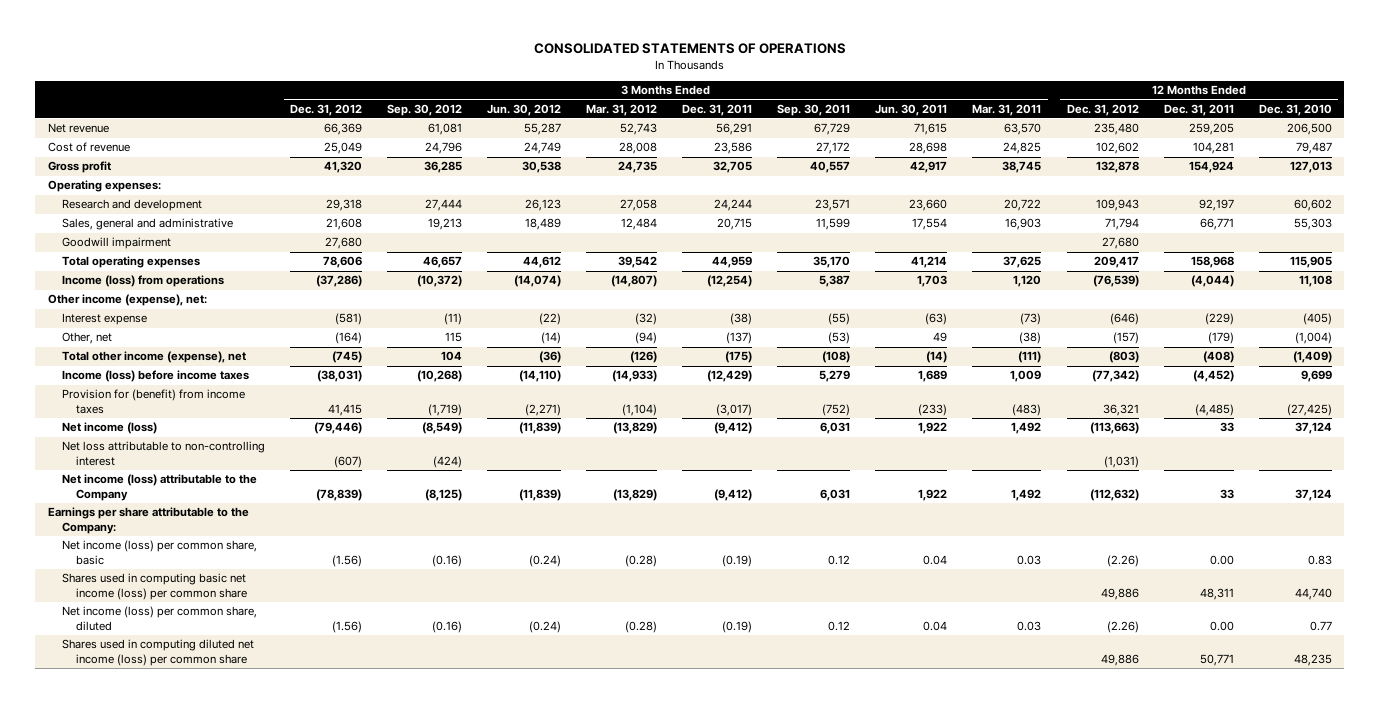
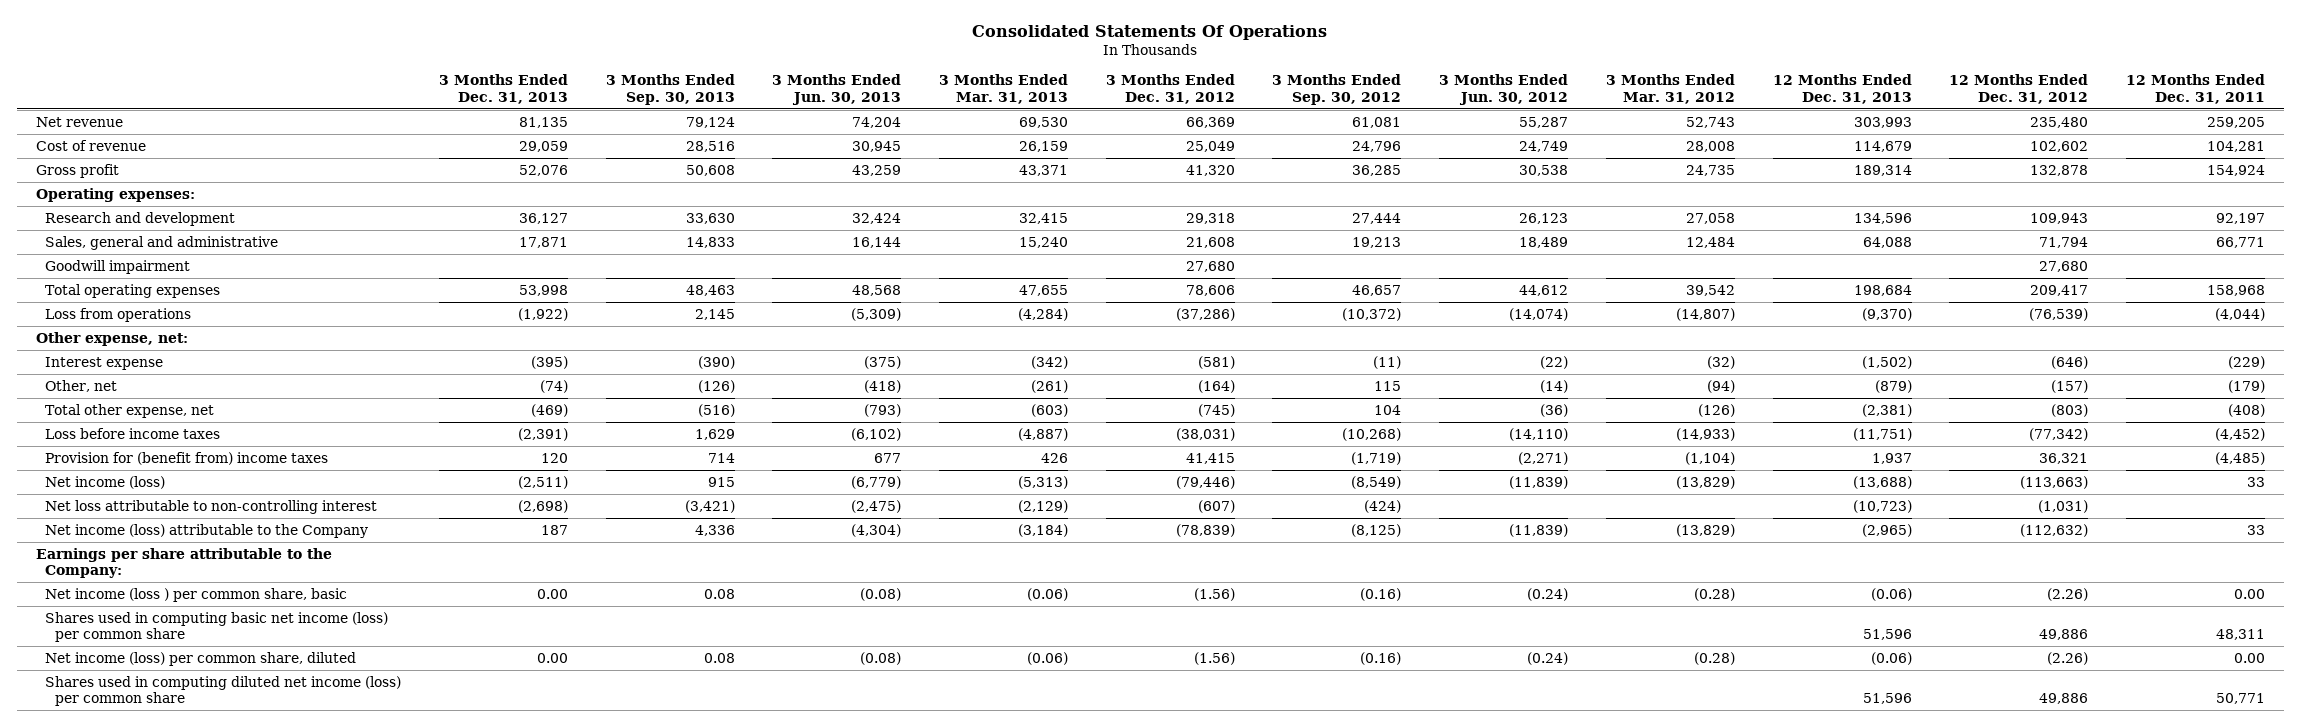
[533,43,846,55] CONSOLIDATED STATEMENTS OF OPERATIONS -> [972,25,1328,41] Consolidated Statements Of Operations
[682,103,753,116] Dec. 31, 2011 -> none
[777,103,851,116] Sep. 30, 2011 -> none
[875,103,948,116] Jun. 30, 2011 -> none
[972,103,1042,116] Mar. 31, 2011 -> none
[1258,103,1332,116] Dec. 31, 2010 -> none
none -> [438,74,568,104] 3 Months Ended Dec. 31, 2013
none -> [605,74,735,105] 3 Months Ended Sep. 30, 2013
none -> [772,74,902,105] 3 Months Ended Jun. 30, 2013
none -> [939,74,1069,104] 3 Months Ended Mar. 31, 2013
none -> [1772,74,1912,104] 12 Months Ended Dec. 31, 2013
[62,275,225,288] Income (loss) from operations -> [45,307,192,322] Loss from operations
[47,294,207,307] Other income (expense), net: -> [35,331,188,346] Other expense, net:
[62,351,247,364] Total other income (expense), net -> [45,403,215,418] Total other expense, net
[62,370,250,383] Income (loss) before income taxes -> [45,427,221,439] Loss before income taxes
[62,389,246,414] Provision for (benefit) from income taxes -> [45,451,329,465] Provision for (benefit from) income taxes
[62,540,258,565] Net income (loss) per common share, basic -> [45,587,348,602] Net income (loss ) per common share, basic

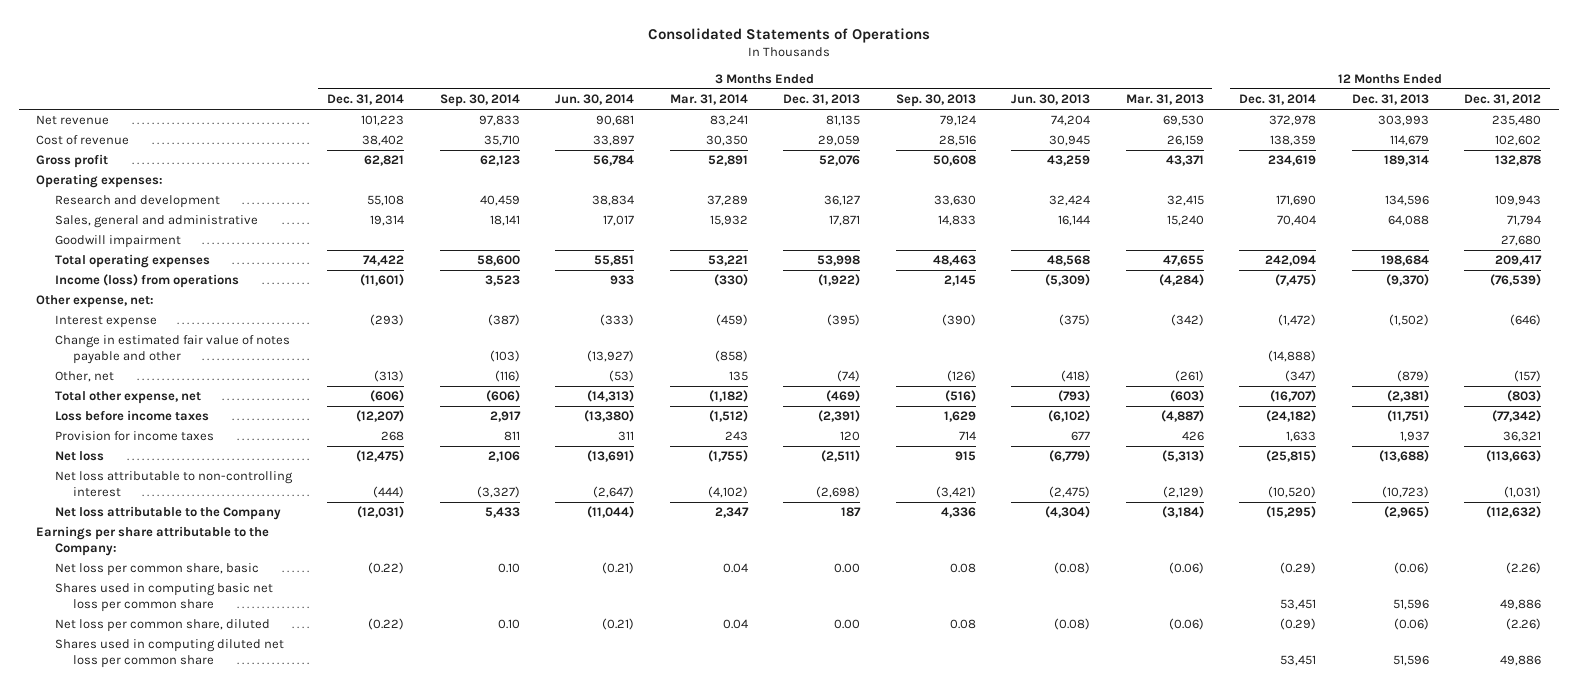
[972,25,1328,41] Consolidated Statements Of Operations -> [647,27,930,43] Consolidated Statements of Operations
[1105,74,1235,104] 3 Months Ended Dec. 31, 2012 -> none
[1272,74,1402,105] 3 Months Ended Sep. 30, 2012 -> none
[1439,74,1569,105] 3 Months Ended Jun. 30, 2012 -> none
[1605,74,1735,104] 3 Months Ended Mar. 31, 2012 -> none
[2125,74,2265,104] 12 Months Ended Dec. 31, 2011 -> none
none -> [327,94,405,106] Dec. 31, 2014
none -> [439,94,520,108] Sep. 30, 2014
none -> [555,94,635,106] Jun. 30, 2014
none -> [669,94,748,106] Mar. 31, 2014
none -> [1239,94,1317,106] Dec. 31, 2014
[45,307,192,322] Loss from operations -> [54,274,239,289] Income (loss) from operations
none -> [54,335,290,365] Change in estimated fair value of notes payable and other
[45,451,329,465] Provision for (benefit from) income taxes -> [54,431,214,442] Provision for income taxes
[45,475,166,489] Net income (loss) -> [54,451,104,462] Net loss
[45,523,369,538] Net income (loss) attributable to the Company -> [54,506,281,521] Net loss attributable to the Company
[45,587,348,602] Net income (loss ) per common share, basic -> [54,563,259,577] Net loss per common share, basic
[45,611,389,642] Shares used in computing basic net income (loss) per common share -> [54,583,273,613] Shares used in computing basic net loss per common share
[45,651,357,666] Net income (loss) per common share, diluted -> [54,619,270,633] Net loss per common share, diluted
[45,675,402,706] Shares used in computing diluted net income (loss) per common share -> [54,639,284,669] Shares used in computing diluted net loss per common share

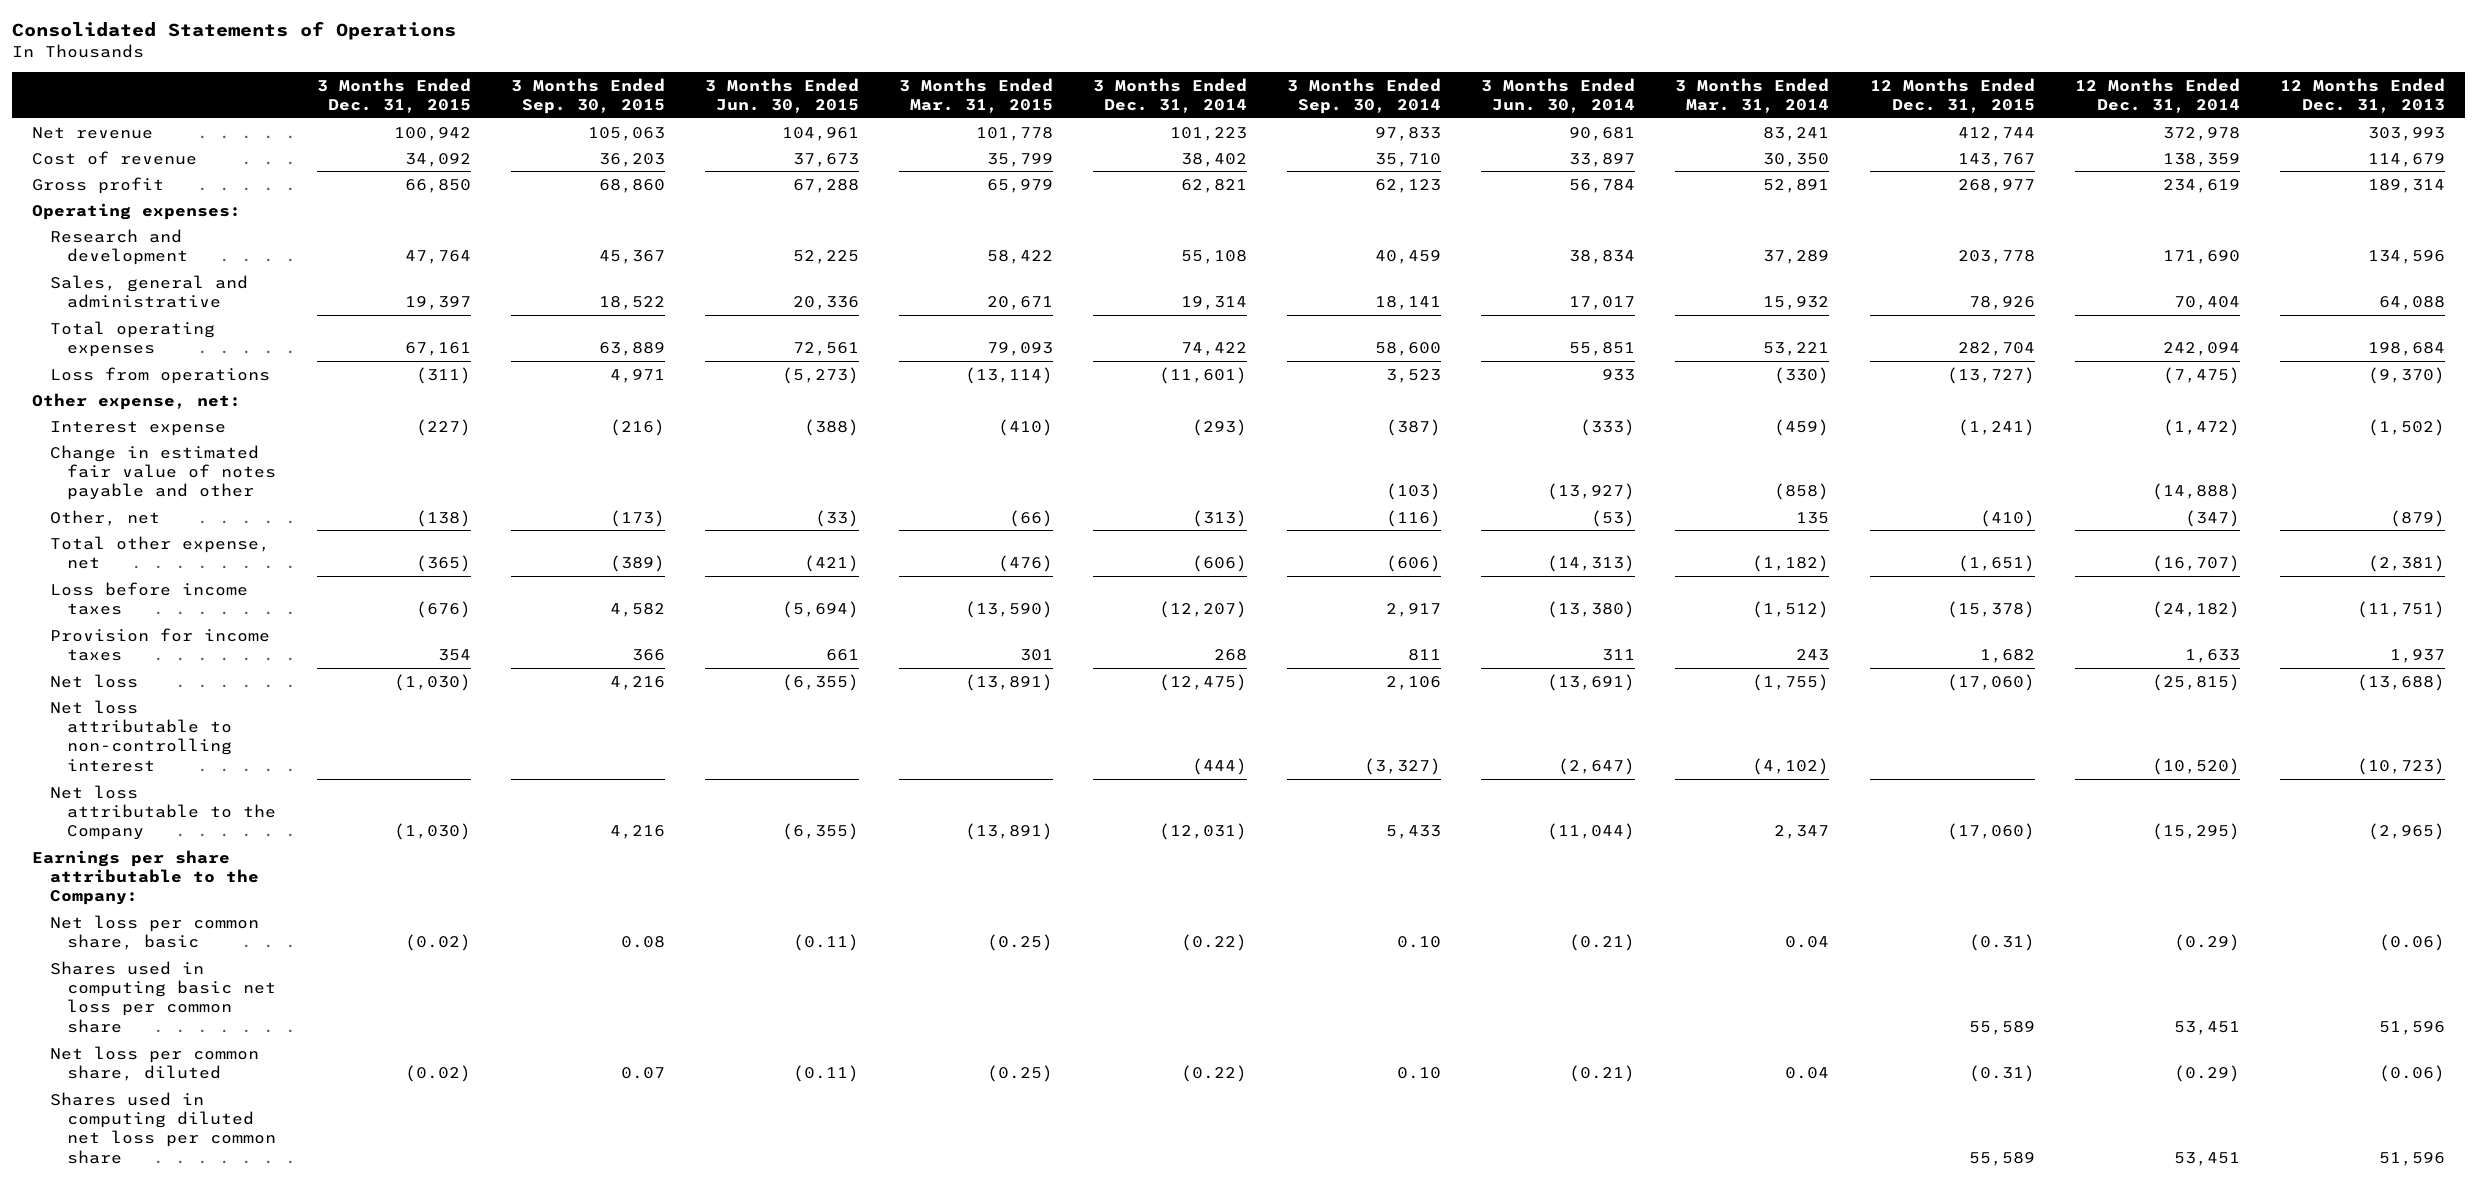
[783,94,861,106] Dec. 31, 2013 -> none
[895,94,976,108] Sep. 30, 2013 -> none
[1011,94,1091,106] Jun. 30, 2013 -> none
[1125,94,1204,106] Mar. 31, 2013 -> none
[1463,94,1541,106] Dec. 31, 2012 -> none
none -> [316,77,471,113] 3 Months Ended Dec. 31, 2015
none -> [510,77,665,114] 3 Months Ended Sep. 30, 2015
none -> [704,77,859,113] 3 Months Ended Jun. 30, 2015
none -> [898,77,1053,113] 3 Months Ended Mar. 31, 2015
none -> [1869,77,2035,113] 12 Months Ended Dec. 31, 2015
[54,235,181,249] Goodwill impairment -> none
[54,274,239,289] Income (loss) from operations -> [49,366,270,384] Loss from operations

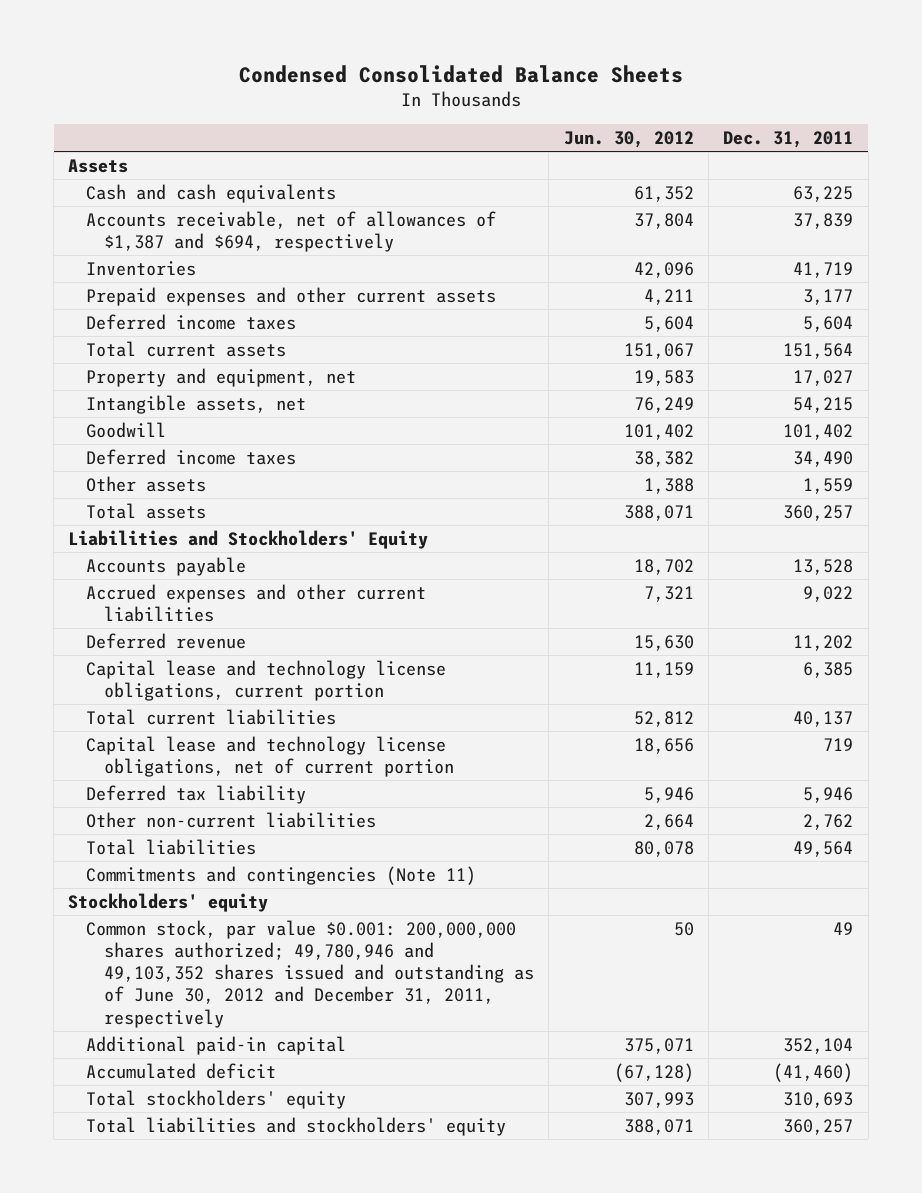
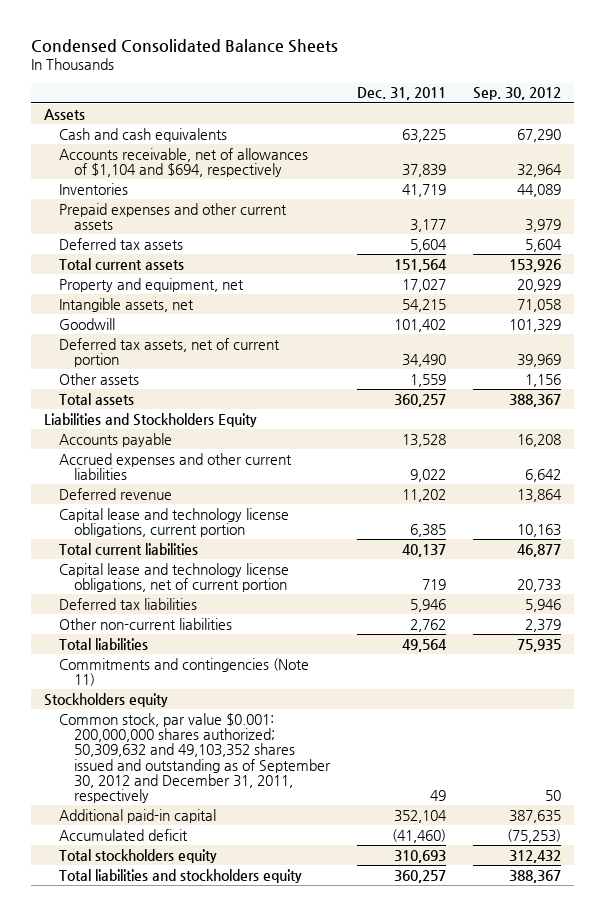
[563,130,694,148] Jun. 30, 2012 -> none
none -> [472,87,561,101] Sep. 30, 2012
[86,210,497,252] Accounts receivable, net of allowances of $1,387 and $694, respectively -> [59,147,309,177] Accounts receivable, net of allowances of $1,104 and $694, respectively
[86,313,297,330] Deferred income taxes -> [59,237,184,250] Deferred tax assets
[86,448,297,465] Deferred income taxes -> [59,337,281,367] Deferred tax assets, net of current portion
[68,529,429,549] Liabilities and Stockholders' Equity -> [44,412,258,427] Liabilities and Stockholders Equity
[86,784,307,804] Deferred tax liability -> [59,597,198,610] Deferred tax liabilities
[68,892,269,912] Stockholders' equity -> [44,692,169,707] Stockholders equity
[86,919,535,1028] Common stock, par value $0.001: 200,000,000 shares authorized; 49,780,946 and 49,103,352 shares issued and outstanding as of June 30, 2012 and December 31, 2011, respectively -> [59,712,332,804] Common stock, par value $0.001: 200,000,000 shares authorized; 50,309,632 and 49,103,352 shares issued and outstanding as of September 30, 2012 and December 31, 2011, respectively
[86,1089,347,1109] Total stockholders' equity -> [59,848,218,863] Total stockholders equity
[86,1116,507,1136] Total liabilities and stockholders' equity -> [59,868,303,883] Total liabilities and stockholders equity

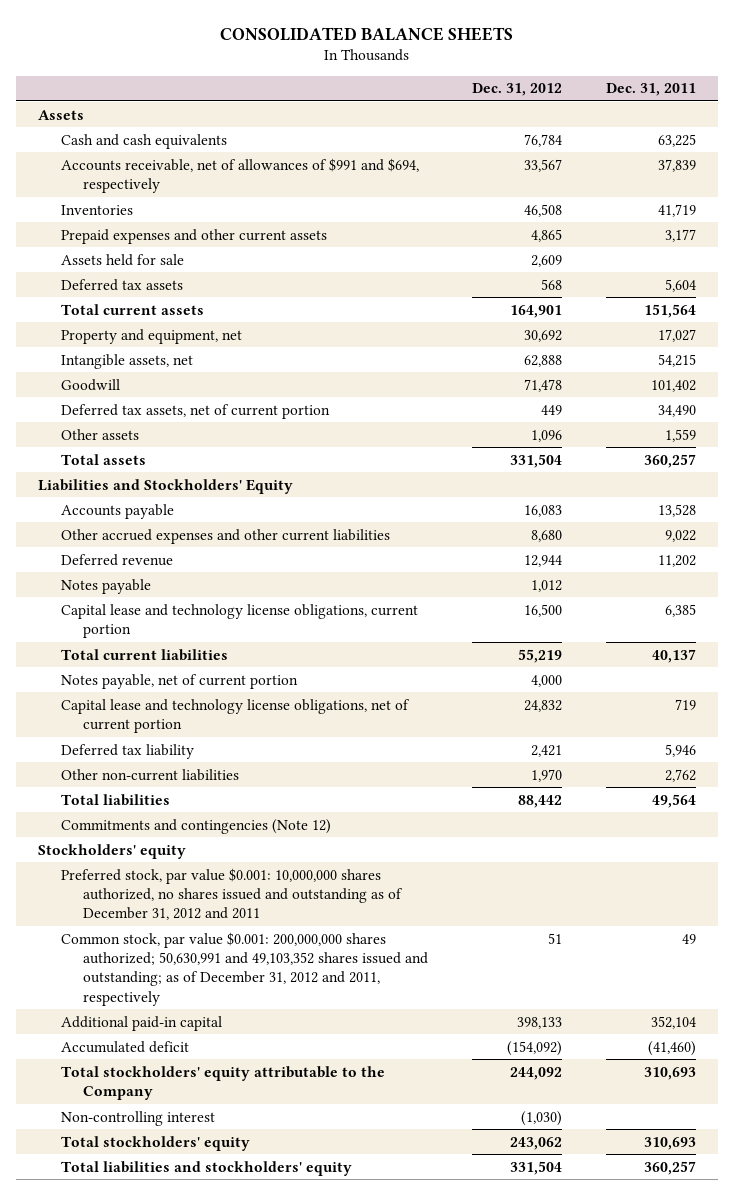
[30,39,338,54] Condensed Consolidated Balance Sheets -> [219,26,513,41] CONSOLIDATED BALANCE SHEETS
[472,87,561,101] Sep. 30, 2012 -> none
none -> [472,83,563,97] Dec. 31, 2012
[59,147,309,177] Accounts receivable, net of allowances of $1,104 and $694, respectively -> [60,157,419,193] Accounts receivable, net of allowances of $991 and $694, respectively
none -> [60,253,184,266] Assets held for sale
[44,412,258,427] Liabilities and Stockholders Equity -> [37,478,293,494] Liabilities and Stockholders' Equity
[59,452,293,480] Accrued expenses and other current liabilities -> [60,528,390,544] Other accrued expenses and other current liabilities
none -> [60,578,151,594] Notes payable
none -> [60,673,298,689] Notes payable, net of current portion
[59,597,198,610] Deferred tax liabilities -> [60,743,194,759] Deferred tax liability
[59,657,310,686] Commitments and contingencies (Note 11) -> [60,818,331,834] Commitments and contingencies (Note 12)
[44,692,169,707] Stockholders equity -> [37,843,186,859] Stockholders' equity
none -> [60,867,404,921] Preferred stock, par value $0.001: 10,000,000 shares authorized, no shares issued and outstanding as of December 31, 2012 and 2011
[59,712,332,804] Common stock, par value $0.001: 200,000,000 shares authorized; 50,309,632 and 49,103,352 shares issued and outstanding as of September 30, 2012 and December 31, 2011, respectively -> [60,931,429,1006] Common stock, par value $0.001: 200,000,000 shares authorized; 50,630,991 and 49,103,352 shares issued and outstanding; as of December 31, 2012 and 2011, respectively
[59,848,218,863] Total stockholders equity -> [60,1065,385,1100] Total stockholders' equity attributable to the Company
none -> [60,1110,215,1126] Non-controlling interest
none -> [60,1135,250,1151] Total stockholders' equity
[59,868,303,883] Total liabilities and stockholders equity -> [60,1160,352,1176] Total liabilities and stockholders' equity

